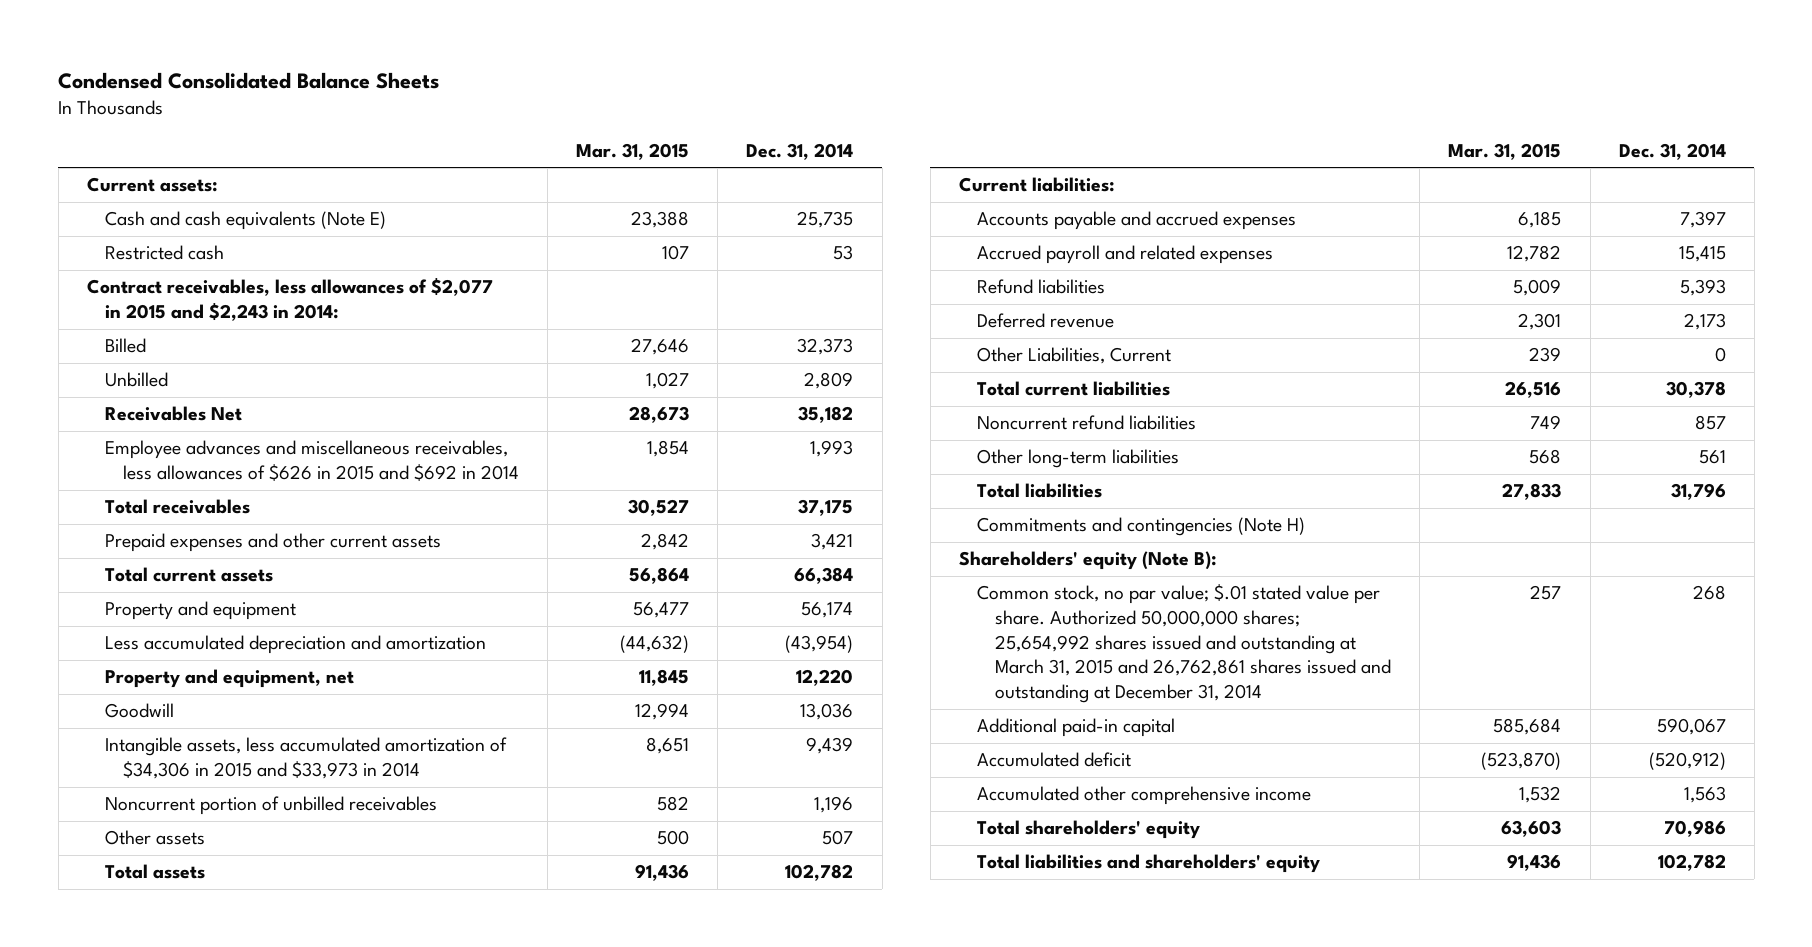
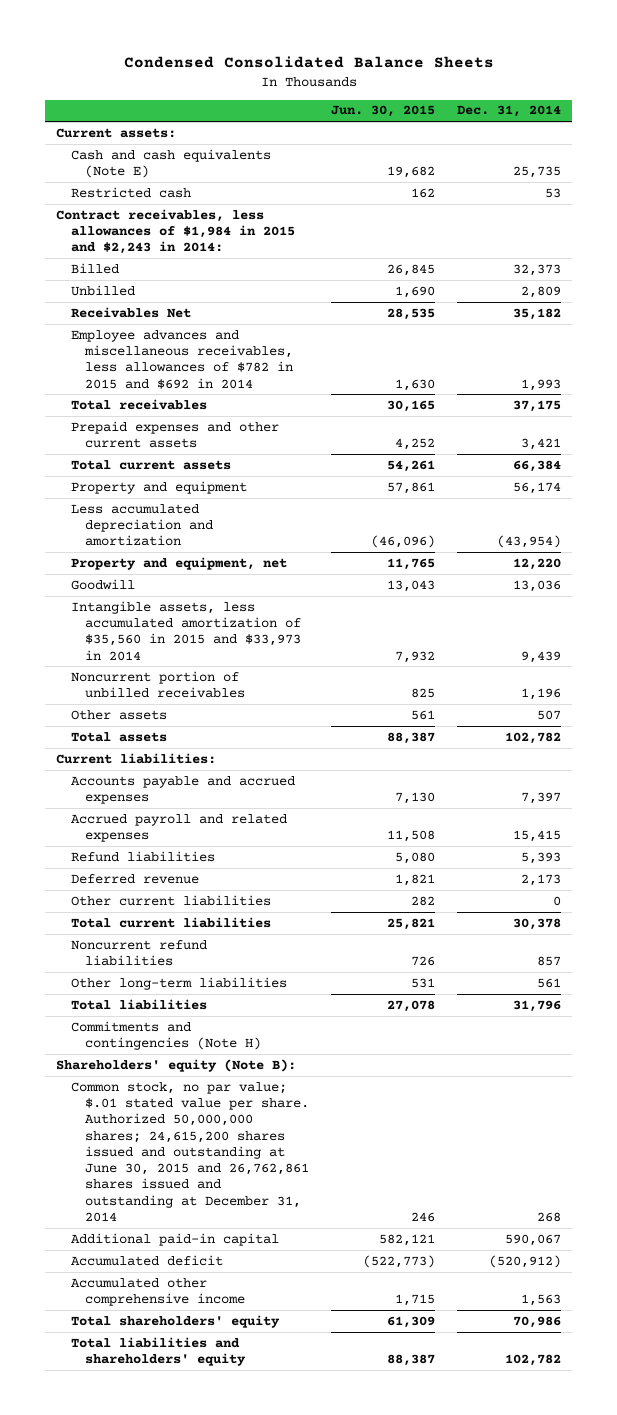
[576,142,690,160] Mar. 31, 2015 -> none
none -> [331,105,436,118] Jun. 30, 2015
[86,278,493,321] Contract receivables, less allowances of $2,077 in 2015 and $2,243 in 2014: -> [56,208,295,255] Contract receivables, less allowances of $1,984 in 2015 and $2,243 in 2014:
[104,440,519,482] Employee advances and miscellaneous receivables, less allowances of $626 in 2015 and $692 in 2014 -> [70,329,294,389] Employee advances and miscellaneous receivables, less allowances of $782 in 2015 and $692 in 2014
[104,737,507,779] Intangible assets, less accumulated amortization of $34,306 in 2015 and $33,973 in 2014 -> [70,600,302,661] Intangible assets, less accumulated amortization of $35,560 in 2015 and $33,973 in 2014
[977,347,1172,365] Other Liabilities, Current -> [70,894,271,906] Other current liabilities
[977,584,1392,703] Common stock, no par value; $.01 stated value per share. Authorized 50,000,000 shares; 25,654,992 shares issued and outstanding at March 31, 2015 and 26,762,861 shares issued and outstanding at December 31, 2014 -> [70,1081,310,1223] Common stock, no par value; $.01 stated value per share. Authorized 50,000,000 shares; 24,615,200 shares issued and outstanding at June 30, 2015 and 26,762,861 shares issued and outstanding at December 31, 2014

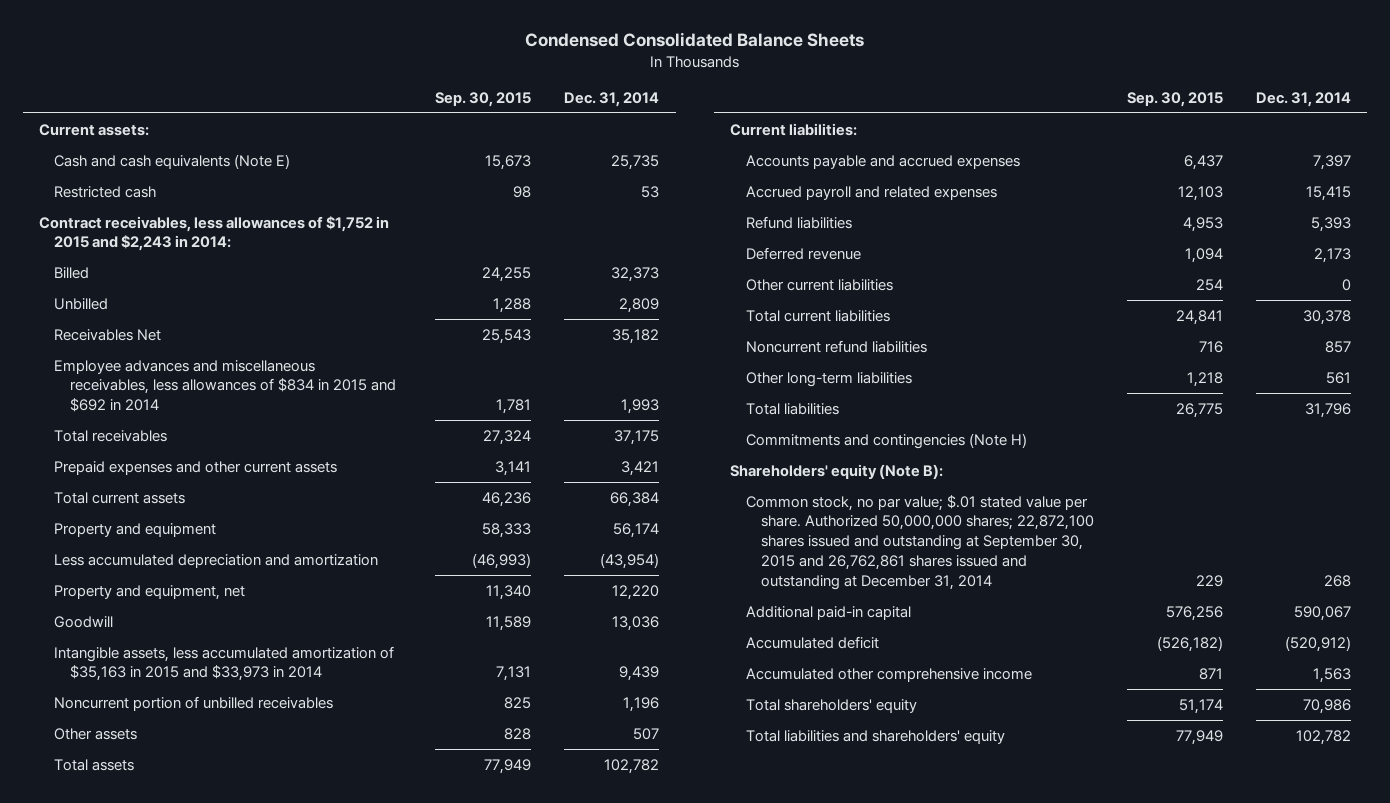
[331,105,436,118] Jun. 30, 2015 -> none
none -> [435,91,532,107] Sep. 30, 2015
[56,208,295,255] Contract receivables, less allowances of $1,984 in 2015 and $2,243 in 2014: -> [39,215,390,252] Contract receivables, less allowances of $1,752 in 2015 and $2,243 in 2014:
[70,329,294,389] Employee advances and miscellaneous receivables, less allowances of $782 in 2015 and $692 in 2014 -> [54,359,396,413] Employee advances and miscellaneous receivables, less allowances of $834 in 2015 and $692 in 2014
[70,600,302,661] Intangible assets, less accumulated amortization of $35,560 in 2015 and $33,973 in 2014 -> [54,645,395,682] Intangible assets, less accumulated amortization of $35,163 in 2015 and $33,973 in 2014
[70,1081,310,1223] Common stock, no par value; $.01 stated value per share. Authorized 50,000,000 shares; 24,615,200 shares issued and outstanding at June 30, 2015 and 26,762,861 shares issued and outstanding at December 31, 2014 -> [745,494,1094,590] Common stock, no par value; $.01 stated value per share. Authorized 50,000,000 shares; 22,872,100 shares issued and outstanding at September 30, 2015 and 26,762,861 shares issued and outstanding at December 31, 2014

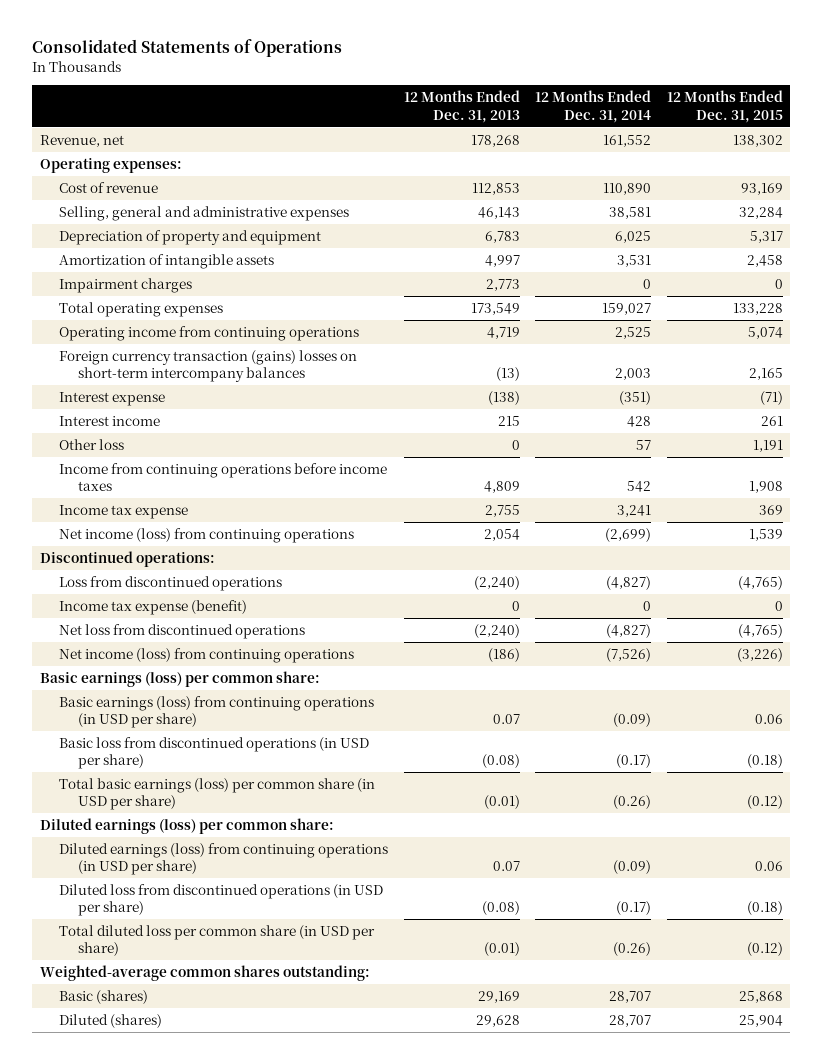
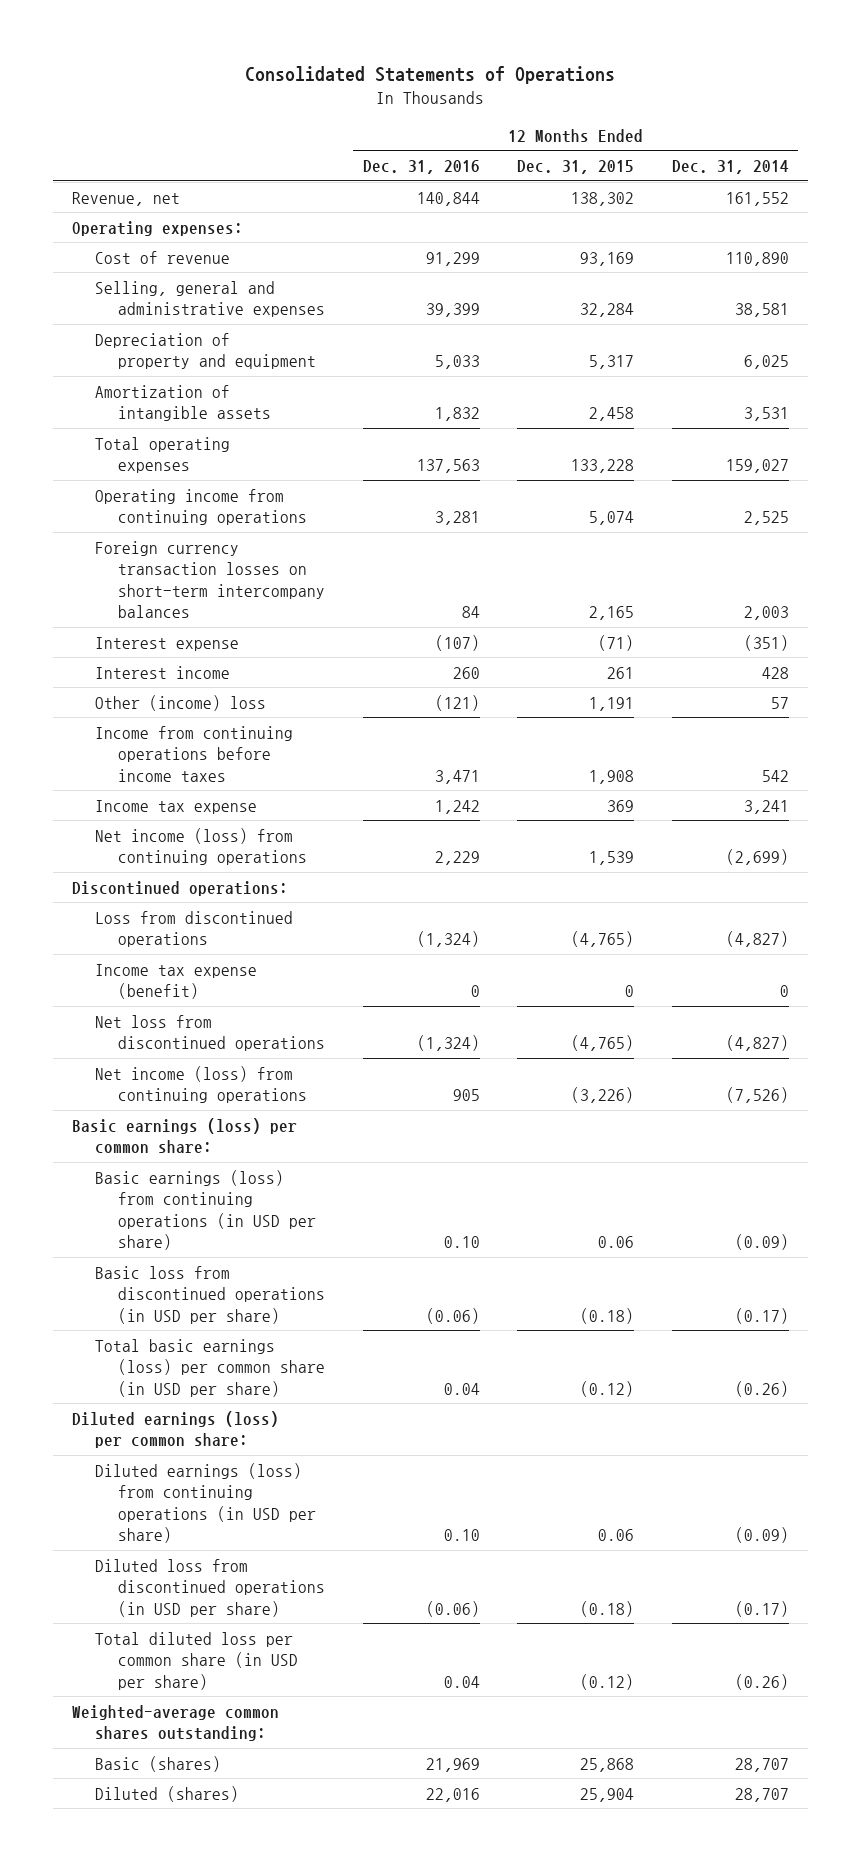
[403,90,520,123] 12 Months Ended Dec. 31, 2013 -> none
none -> [362,160,480,175] Dec. 31, 2016
[59,278,193,294] Impairment charges -> none
[59,350,358,383] Foreign currency transaction (gains) losses on short-term intercompany balances -> [94,540,325,618] Foreign currency transaction losses on short-term intercompany balances
[59,439,125,451] Other loss -> [94,694,266,711] Other (income) loss

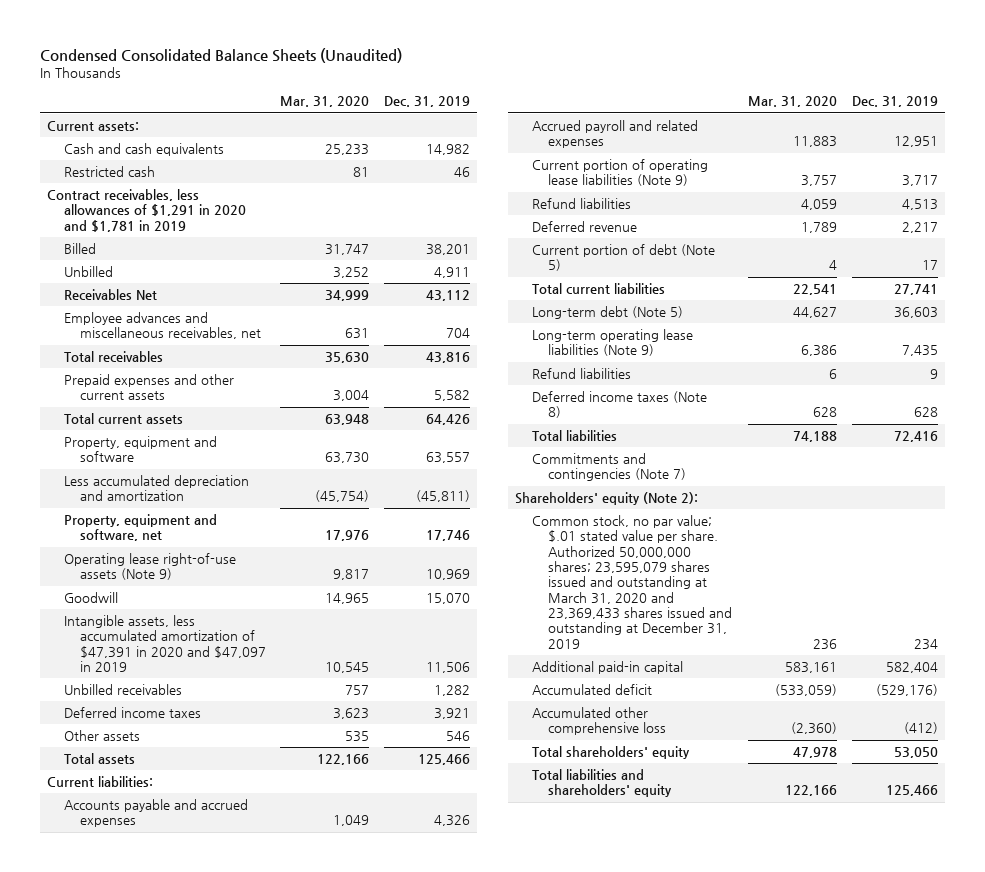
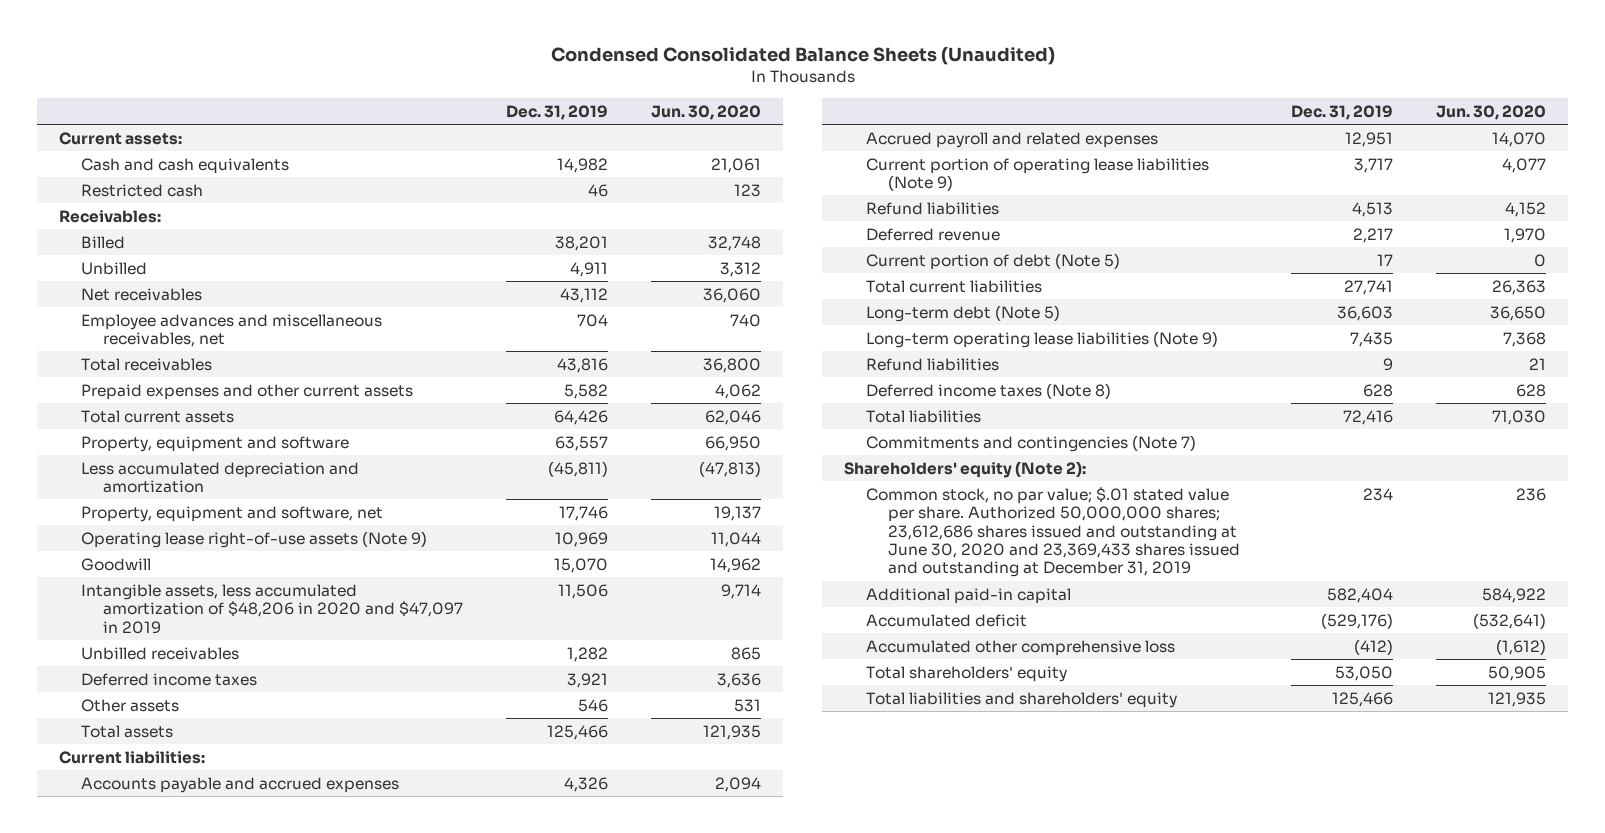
[280,96,370,108] Mar. 31, 2020 -> none
none -> [651,104,762,120] Jun. 30, 2020
[47,188,246,232] Contract receivables, less allowances of $1,291 in 2020 and $1,781 in 2019 -> [58,209,161,223] Receivables:
[63,288,157,300] Receivables Net -> [80,287,202,301] Net receivables
[63,614,267,673] Intangible assets, less accumulated amortization of $47,391 in 2020 and $47,097 in 2019 -> [80,583,463,634] Intangible assets, less accumulated amortization of $48,206 in 2020 and $47,097 in 2019
[531,514,733,649] Common stock, no par value; $.01 stated value per share. Authorized 50,000,000 shares; 23,595,079 shares issued and outstanding at March 31, 2020 and 23,369,433 shares issued and outstanding at December 31, 2019 -> [865,486,1240,578] Common stock, no par value; $.01 stated value per share. Authorized 50,000,000 shares; 23,612,686 shares issued and outstanding at June 30, 2020 and 23,369,433 shares issued and outstanding at December 31, 2019

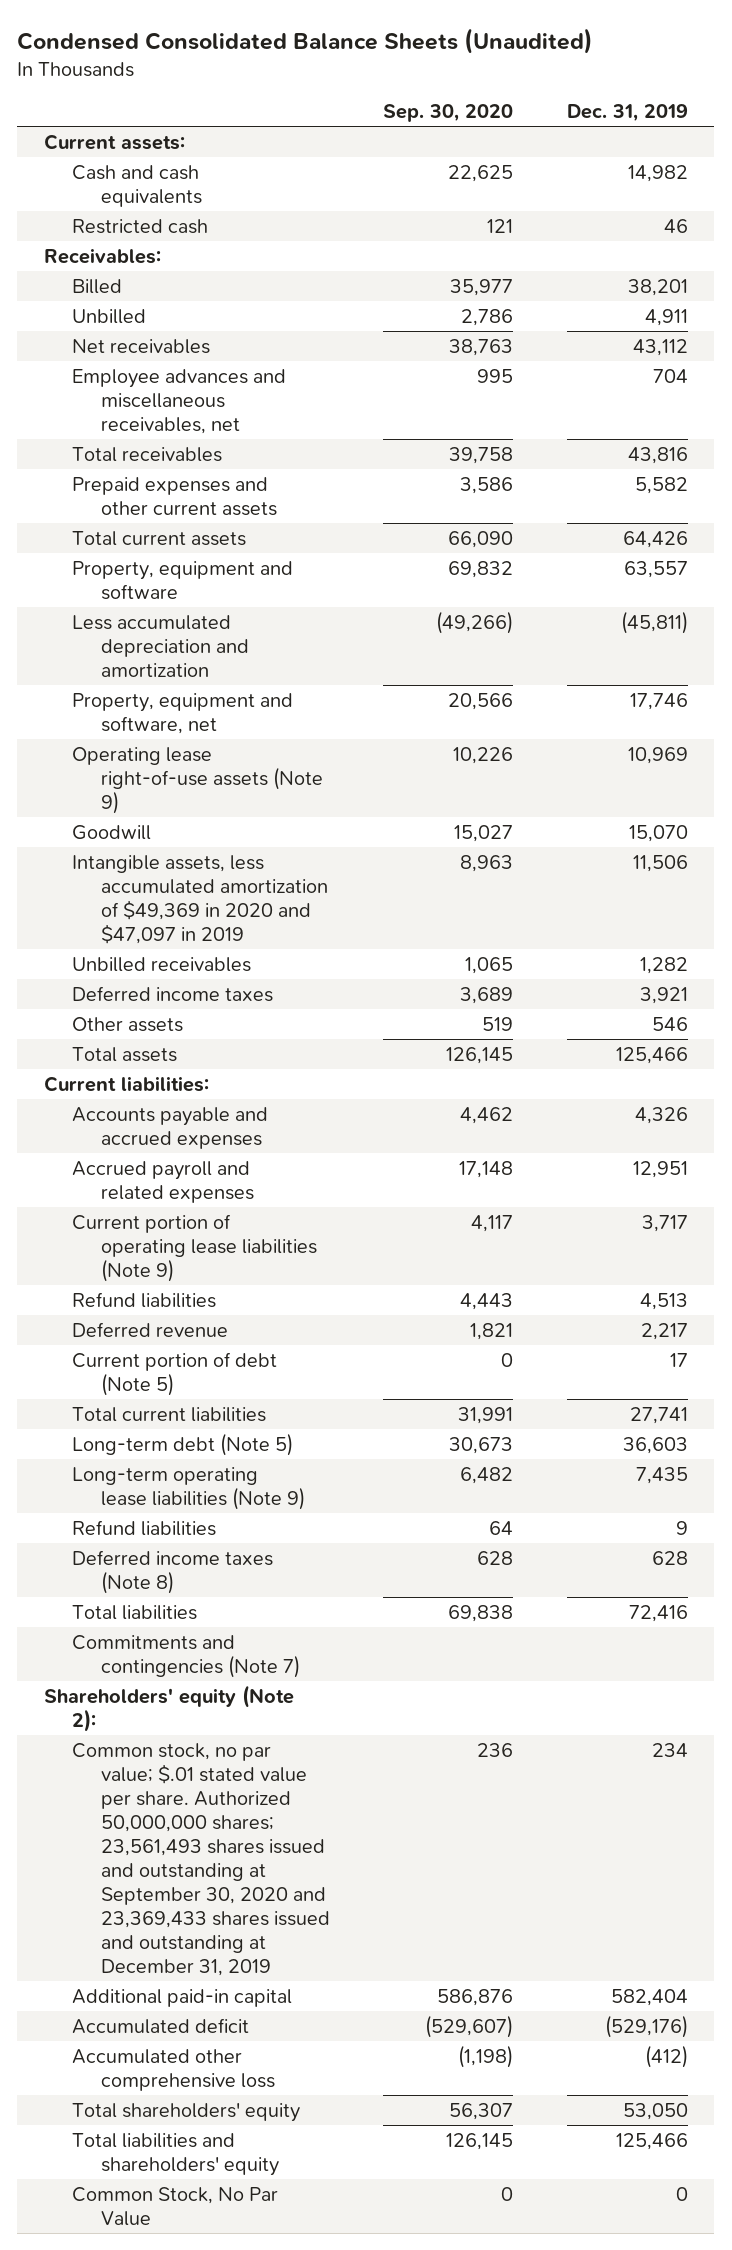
[651,104,762,120] Jun. 30, 2020 -> none
none -> [383,103,514,122] Sep. 30, 2020
[80,583,463,634] Intangible assets, less accumulated amortization of $48,206 in 2020 and $47,097 in 2019 -> [72,855,328,944] Intangible assets, less accumulated amortization of $49,369 in 2020 and $47,097 in 2019
[865,486,1240,578] Common stock, no par value; $.01 stated value per share. Authorized 50,000,000 shares; 23,612,686 shares issued and outstanding at June 30, 2020 and 23,369,433 shares issued and outstanding at December 31, 2019 -> [72,1743,330,1976] Common stock, no par value; $.01 stated value per share. Authorized 50,000,000 shares; 23,561,493 shares issued and outstanding at September 30, 2020 and 23,369,433 shares issued and outstanding at December 31, 2019
none -> [72,2187,279,2227] Common Stock, No Par Value

